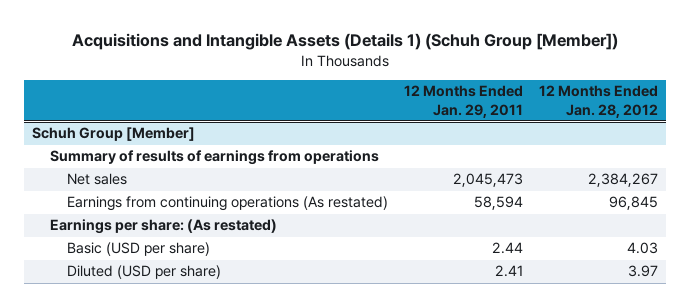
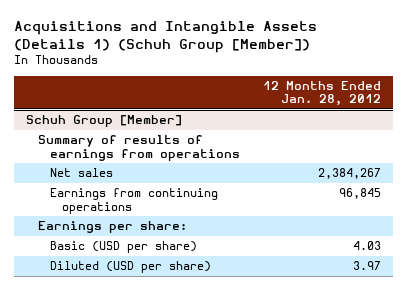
[404,85,524,118] 12 Months Ended Jan. 29, 2011 -> none
[67,196,389,212] Earnings from continuing operations (As restated) -> [49,188,218,214] Earnings from continuing operations
[49,219,277,235] Earnings per share: (As restated) -> [37,221,187,234] Earnings per share:

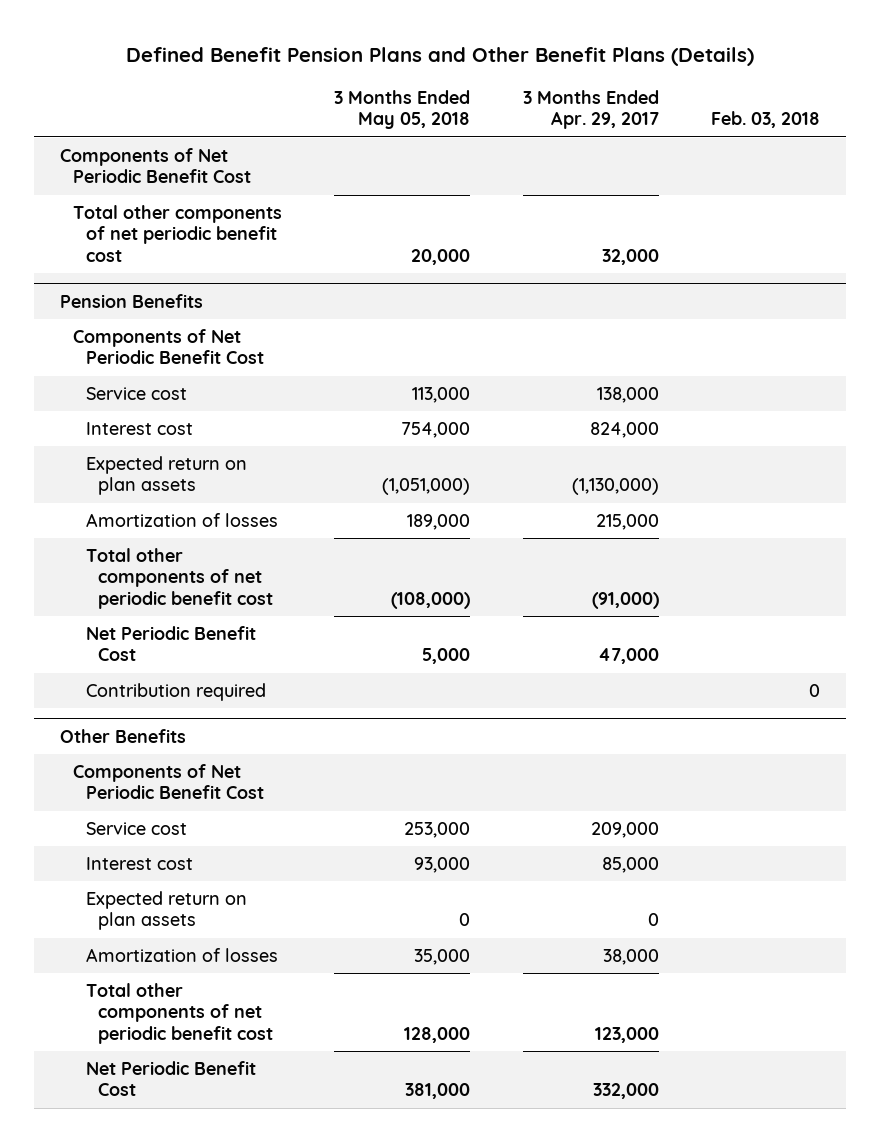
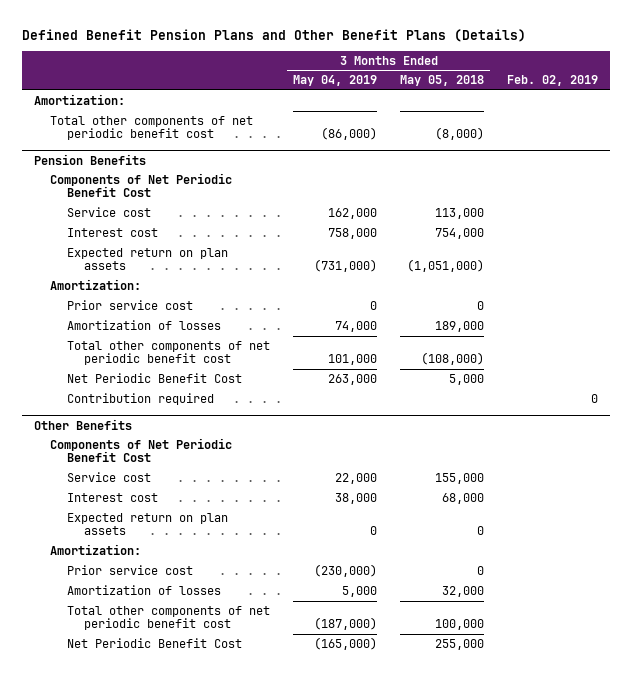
[522,89,659,130] 3 Months Ended Apr. 29, 2017 -> none
[711,111,821,129] Feb. 03, 2018 -> none
none -> [293,75,378,87] May 04, 2019
none -> [507,75,599,87] Feb. 02, 2019
[60,147,251,184] Components of Net Periodic Benefit Cost -> none
none -> [33,93,125,105] Amortization:
[411,248,471,265] 20,000 -> [435,127,485,141] (8,000)
none -> [50,278,142,290] Amortization:
none -> [67,299,194,310] Prior service cost
[404,821,471,838] 253,000 -> [435,472,485,484] 155,000
[414,856,471,873] 93,000 -> [442,492,485,504] 68,000
none -> [50,543,142,555] Amortization:
none -> [67,564,194,575] Prior service cost
[414,948,471,965] 35,000 -> [442,585,485,597] 32,000
[404,1026,471,1043] 128,000 -> [435,619,485,631] 100,000
[405,1083,471,1100] 381,000 -> [435,638,485,650] 255,000

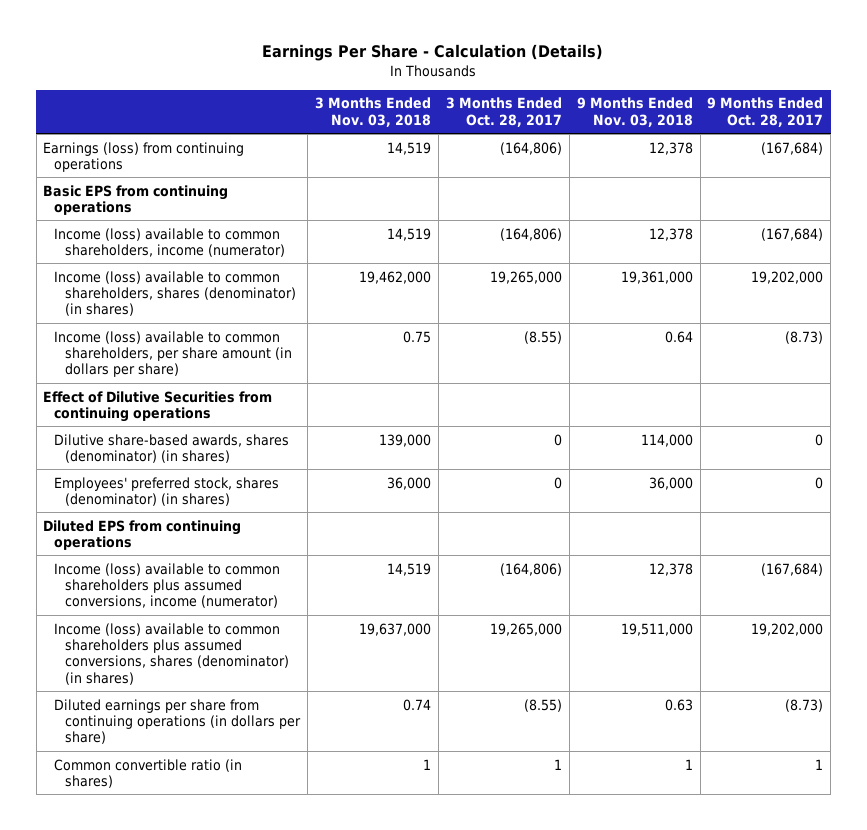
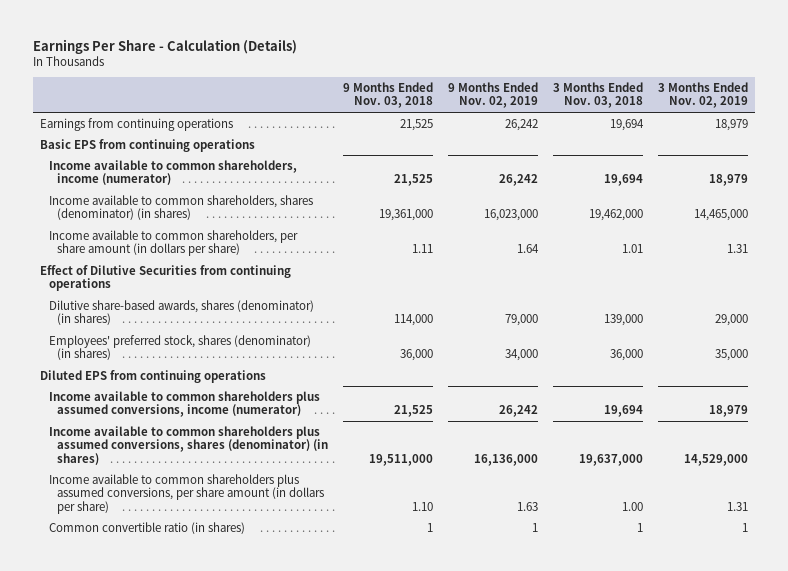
[445,97,562,127] 3 Months Ended Oct. 28, 2017 -> none
[707,97,824,127] 9 Months Ended Oct. 28, 2017 -> none
none -> [447,82,538,109] 9 Months Ended Nov. 02, 2019
none -> [657,82,748,109] 3 Months Ended Nov. 02, 2019
[43,141,245,172] Earnings (loss) from continuing operations -> [40,117,234,131] Earnings from continuing operations
[387,141,432,155] 14,519 -> [609,118,644,131] 19,694
[648,141,693,155] 12,378 -> [399,118,433,131] 21,525
[54,227,286,257] Income (loss) available to common shareholders, income (numerator) -> [48,159,297,186] Income available to common shareholders, income (numerator)
[387,227,432,241] 14,519 -> [603,174,643,187] 19,694
[648,227,693,241] 12,378 -> [393,174,433,187] 21,525
[54,270,297,317] Income (loss) available to common shareholders, shares (denominator) (in shares) -> [48,194,313,221] Income available to common shareholders, shares (denominator) (in shares)
[54,330,293,378] Income (loss) available to common shareholders, per share amount (in dollars per share) -> [48,229,298,257] Income available to common shareholders, per share amount (in dollars per share)
[403,330,432,343] 0.75 -> [621,244,643,254] 1.01
[664,330,693,343] 0.64 -> [411,244,433,254] 1.11
[54,562,281,609] Income (loss) available to common shareholders plus assumed conversions, income (numerator) -> [48,390,320,418] Income available to common shareholders plus assumed conversions, income (numerator)
[387,562,432,576] 14,519 -> [603,405,643,418] 19,694
[648,562,693,576] 12,378 -> [393,405,433,418] 21,525
[54,622,290,685] Income (loss) available to common shareholders plus assumed conversions, shares (denominator) (in shares) -> [48,425,328,465] Income available to common shareholders plus assumed conversions, shares (denominator) (in shares)
[54,698,302,745] Diluted earnings per share from continuing operations (in dollars per share) -> [48,473,324,514] Income available to common shareholders plus assumed conversions, per share amount (in dollars per share)
[403,698,432,711] 0.74 -> [621,501,643,511] 1.00
[664,698,693,711] 0.63 -> [411,501,433,511] 1.10

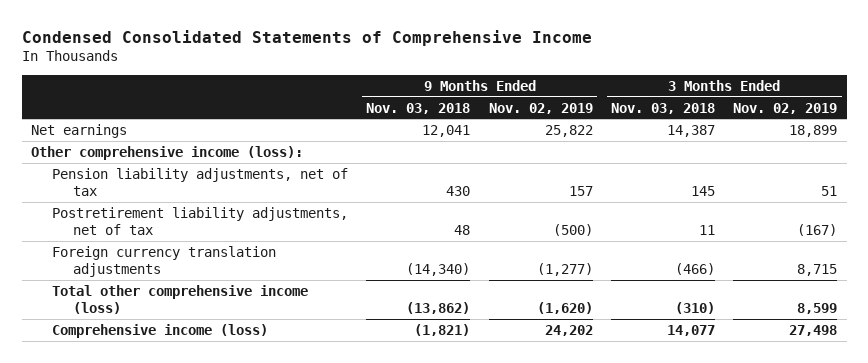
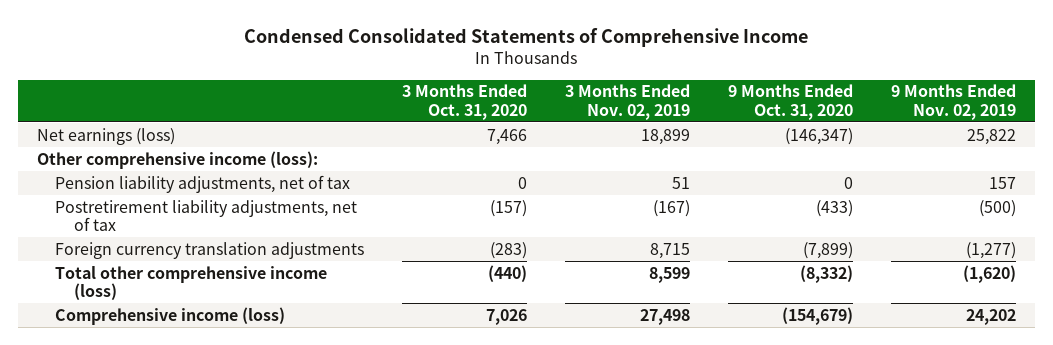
[366,102,471,114] Nov. 03, 2018 -> none
[611,102,716,114] Nov. 03, 2018 -> none
none -> [402,84,528,120] 3 Months Ended Oct. 31, 2020
none -> [727,84,853,120] 9 Months Ended Oct. 31, 2020
[30,123,127,138] Net earnings -> [37,127,176,145] Net earnings (loss)

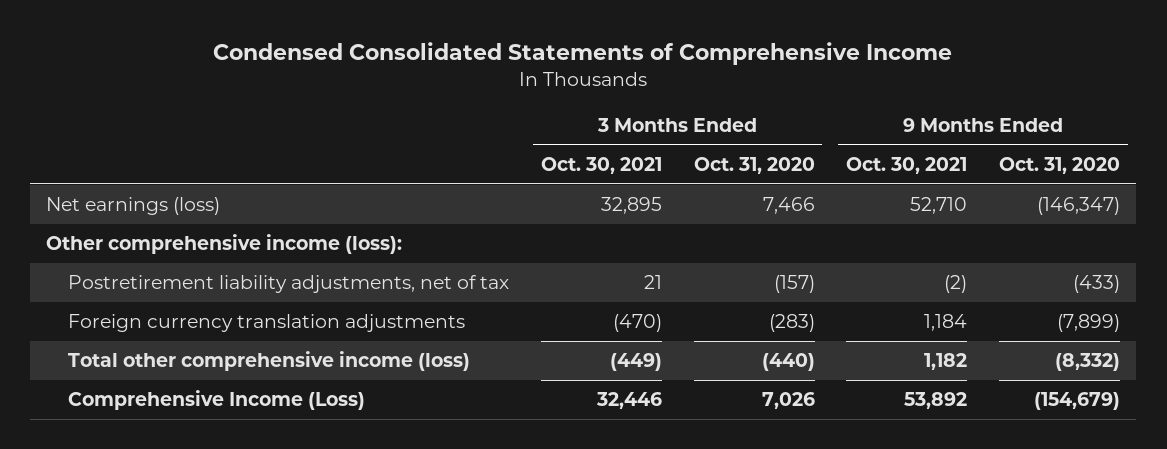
[564,84,690,120] 3 Months Ended Nov. 02, 2019 -> none
[890,84,1016,120] 9 Months Ended Nov. 02, 2019 -> none
none -> [540,156,662,174] Oct. 30, 2021
none -> [846,156,968,174] Oct. 30, 2021
[55,174,351,193] Pension liability adjustments, net of tax -> none
[55,306,286,325] Comprehensive income (loss) -> [67,390,365,411] Comprehensive Income (Loss)

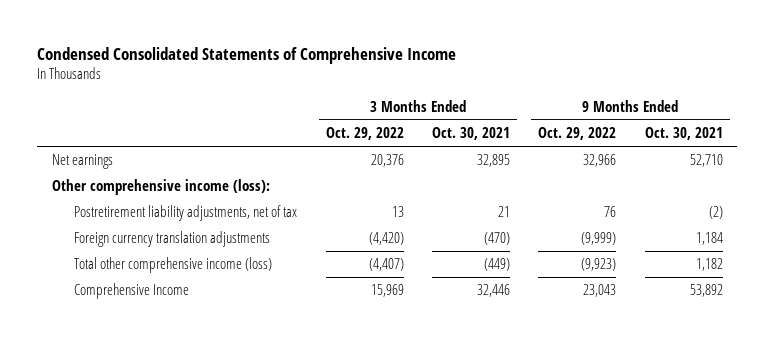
[693,156,815,174] Oct. 31, 2020 -> none
[999,156,1121,174] Oct. 31, 2020 -> none
none -> [325,127,404,141] Oct. 29, 2022
none -> [538,127,617,141] Oct. 29, 2022
[46,197,221,216] Net earnings (loss) -> [51,154,113,170] Net earnings
[67,390,365,411] Comprehensive Income (Loss) -> [74,283,190,300] Comprehensive Income

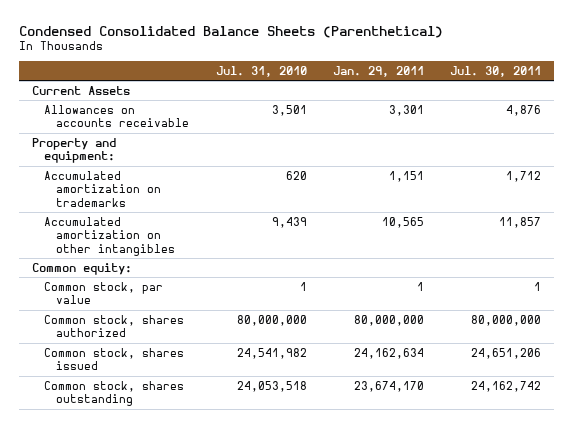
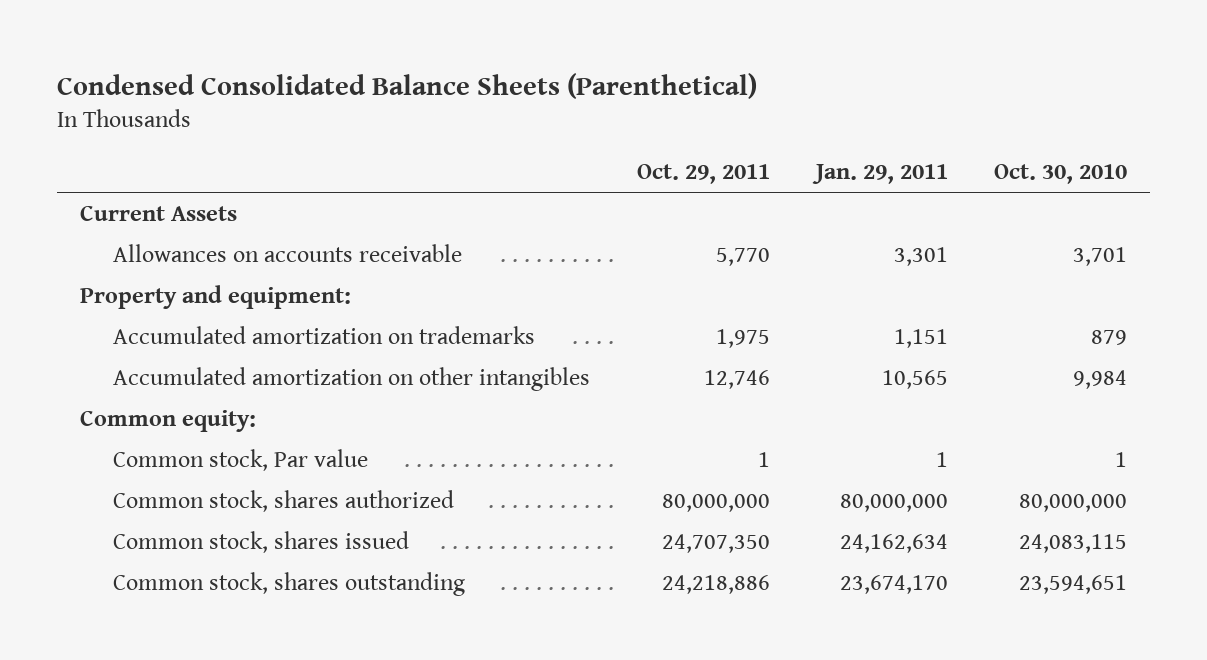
[215,65,307,77] Jul. 31, 2010 -> none
[449,65,541,77] Jul. 30, 2011 -> none
none -> [636,164,770,185] Oct. 29, 2011
none -> [994,164,1128,185] Oct. 30, 2010
[44,281,164,305] Common stock, par value -> [113,448,369,471] Common stock, Par value

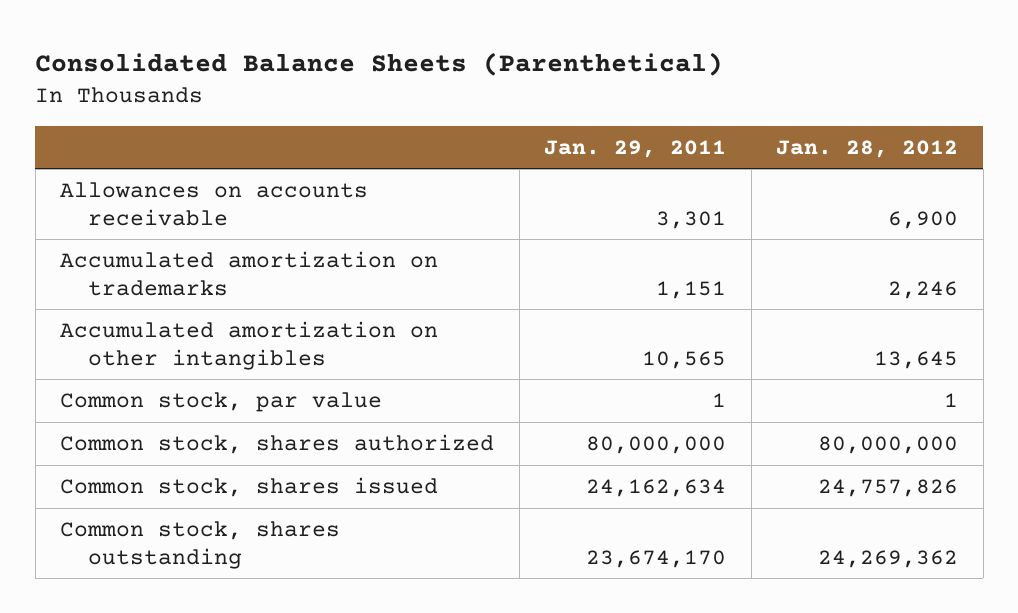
[57,72,758,99] Condensed Consolidated Balance Sheets (Parenthetical) -> [35,52,724,77] Consolidated Balance Sheets (Parenthetical)
[636,164,770,185] Oct. 29, 2011 -> none
[994,164,1128,185] Oct. 30, 2010 -> none
none -> [776,139,959,158] Jan. 28, 2012
[80,205,238,221] Current Assets -> none
[80,284,352,309] Property and equipment: -> none
[80,409,257,432] Common equity: -> none
[113,448,369,471] Common stock, Par value -> [60,392,383,413] Common stock, par value

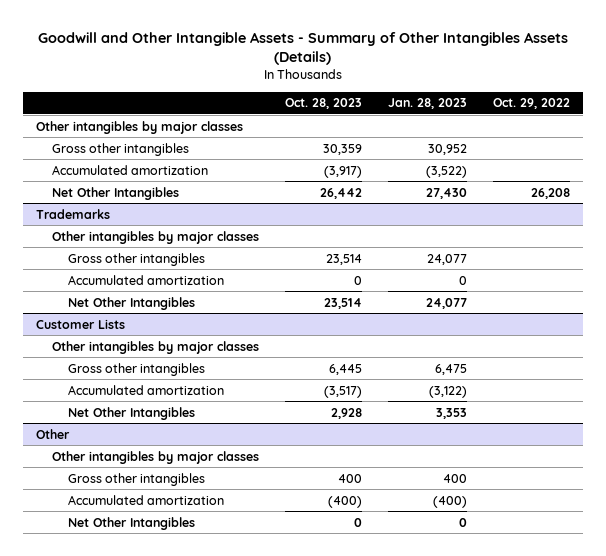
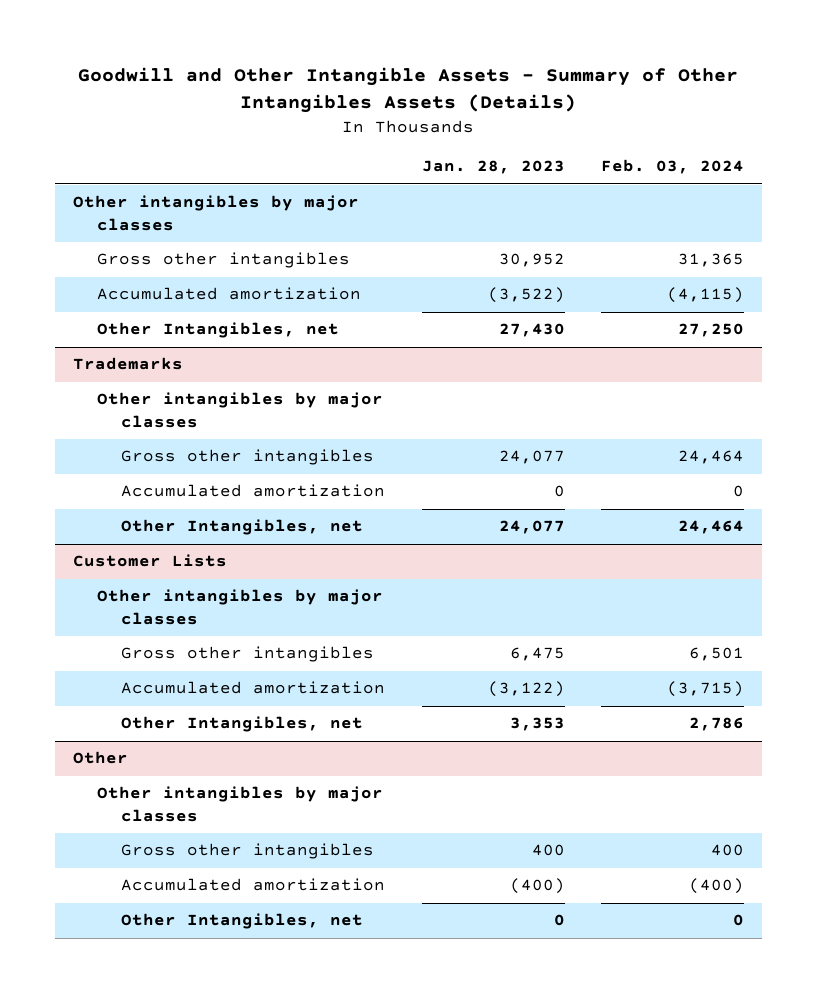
[285,98,363,110] Oct. 28, 2023 -> none
[493,98,571,110] Oct. 29, 2022 -> none
none -> [600,159,744,175] Feb. 03, 2024
[52,186,180,200] Net Other Intangibles -> [96,322,339,339] Other Intangibles, net
[67,296,195,310] Net Other Intangibles -> [121,519,364,536] Other Intangibles, net
[67,406,195,420] Net Other Intangibles -> [121,716,364,733] Other Intangibles, net
[67,516,195,530] Net Other Intangibles -> [121,913,364,930] Other Intangibles, net

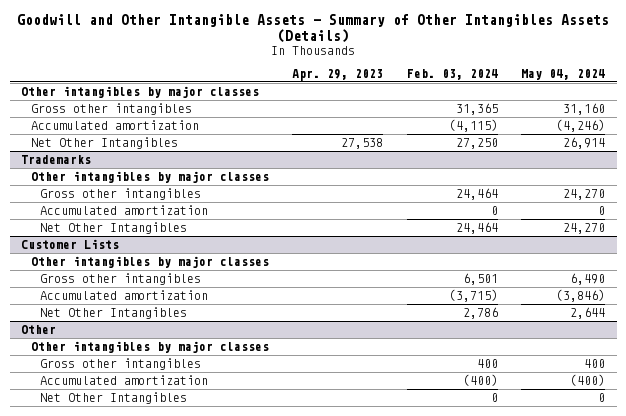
[421,160,565,175] Jan. 28, 2023 -> none
none -> [292,68,384,81] Apr. 29, 2023
none -> [520,68,605,80] May 04, 2024
[96,322,339,339] Other Intangibles, net -> [30,137,178,150] Net Other Intangibles
[121,519,364,536] Other Intangibles, net -> [40,222,188,235] Net Other Intangibles
[121,716,364,733] Other Intangibles, net -> [40,307,188,320] Net Other Intangibles
[121,913,364,930] Other Intangibles, net -> [40,392,188,405] Net Other Intangibles

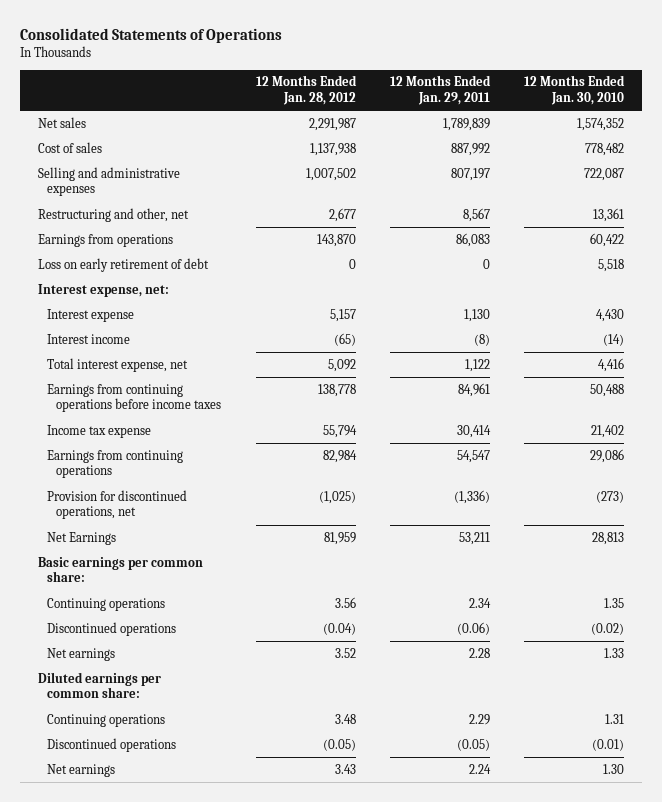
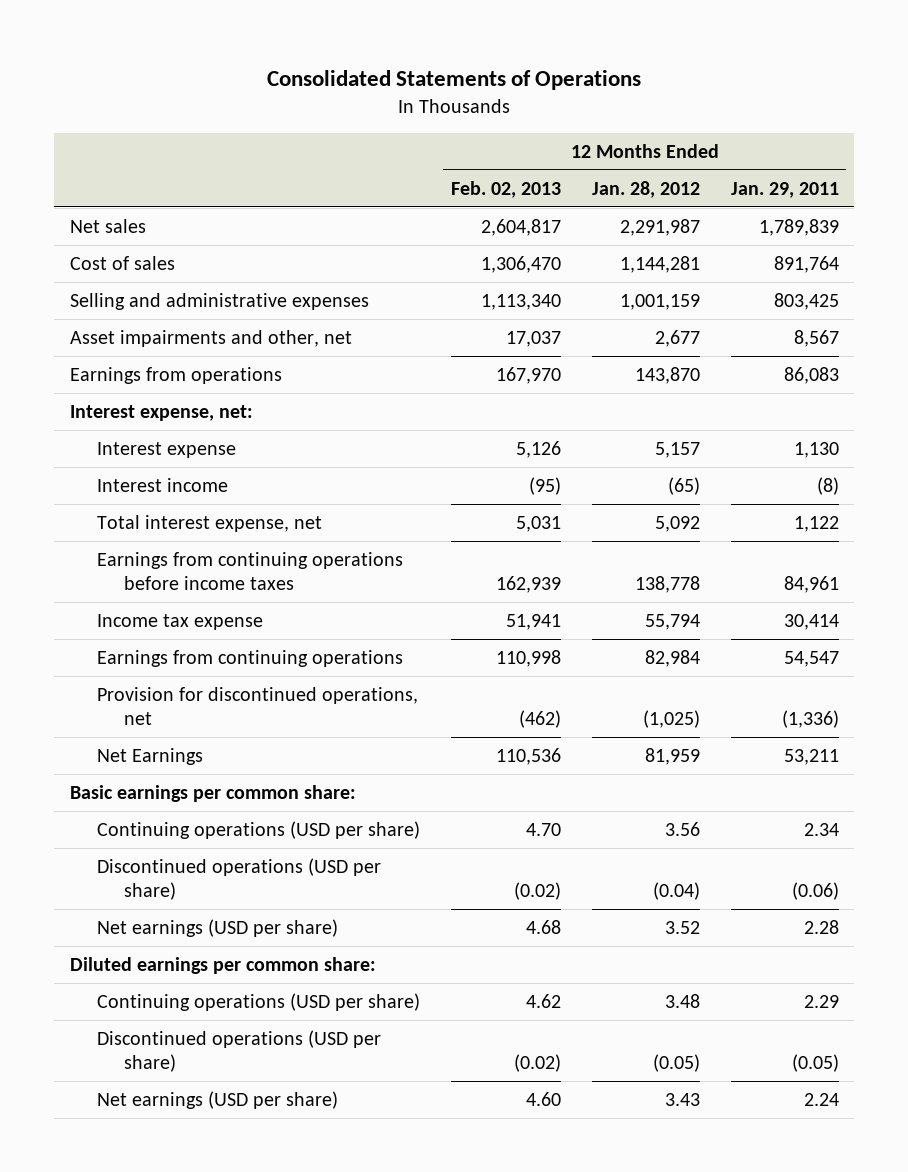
[524,75,626,106] 12 Months Ended Jan. 30, 2010 -> none
none -> [450,180,561,198] Feb. 02, 2013
[309,142,356,156] 1,137,938 -> [619,255,700,273] 1,144,281
[451,142,491,156] 887,992 -> [773,255,839,273] 891,764
[305,167,356,181] 1,007,502 -> [619,293,700,310] 1,001,159
[451,167,491,181] 807,197 -> [773,292,839,310] 803,425
[37,207,189,222] Restructuring and other, net -> [69,329,352,347] Asset impairments and other, net
[37,257,209,272] Loss on early retirement of debt -> none
[47,597,166,611] Continuing operations -> [96,820,420,839] Continuing operations (USD per share)
[47,621,177,636] Discontinued operations -> [96,857,381,901] Discontinued operations (USD per share)
[47,647,116,661] Net earnings -> [96,918,338,937] Net earnings (USD per share)
[47,713,166,727] Continuing operations -> [96,992,420,1011] Continuing operations (USD per share)
[47,737,177,752] Discontinued operations -> [96,1029,381,1073] Discontinued operations (USD per share)
[47,763,116,777] Net earnings -> [96,1090,338,1109] Net earnings (USD per share)

